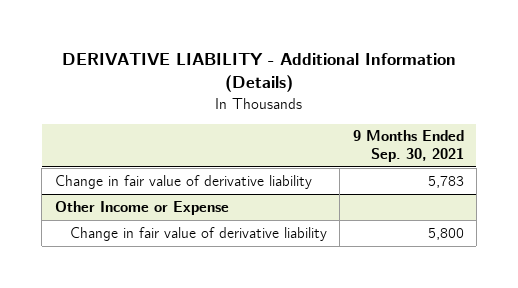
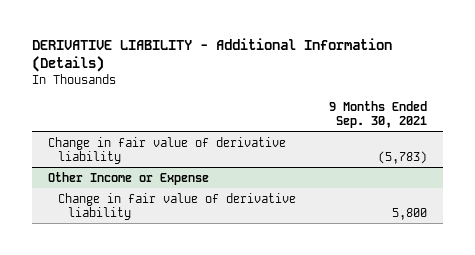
[427,175,464,188] 5,783 -> [377,150,427,164] (5,783)

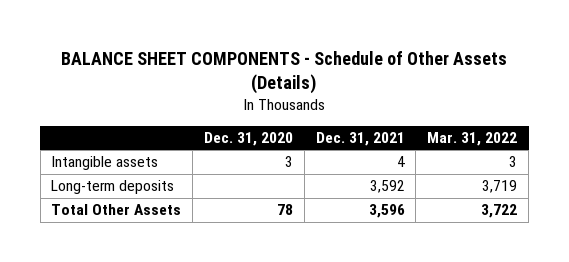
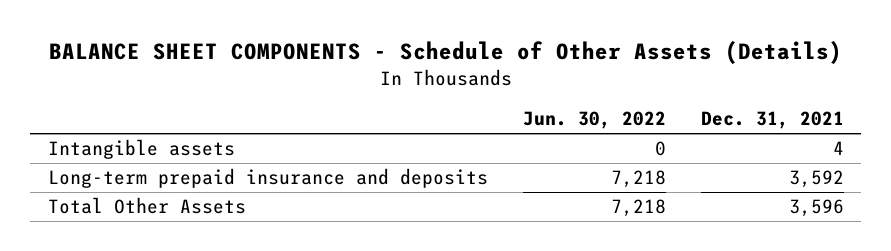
[204,132,294,147] Dec. 31, 2020 -> none
[427,132,518,147] Mar. 31, 2022 -> none
none -> [522,111,666,130] Jun. 30, 2022
[51,180,175,195] Long-term deposits -> [47,168,488,189] Long-term prepaid insurance and deposits

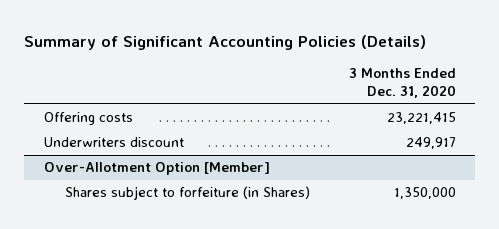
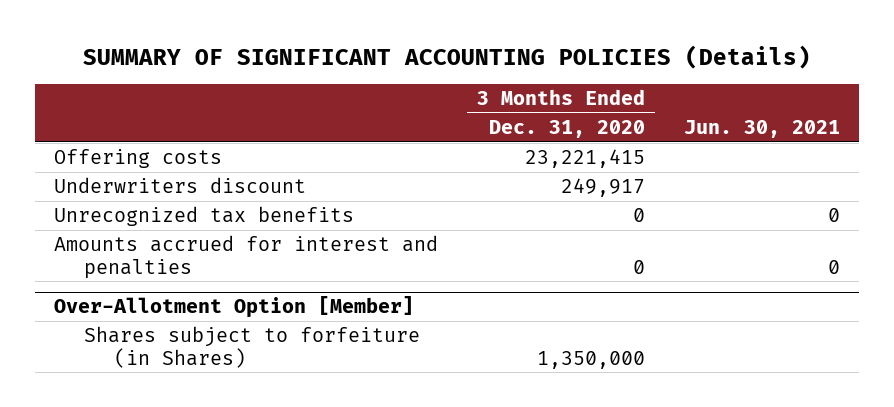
[24,34,427,50] Summary of Significant Accounting Policies (Details) -> [83,44,812,69] SUMMARY OF SIGNIFICANT ACCOUNTING POLICIES (Details)
none -> [683,119,840,138] Jun. 30, 2021
none -> [54,206,355,227] Unrecognized tax benefits
none -> [54,235,439,279] Amounts accrued for interest and penalties

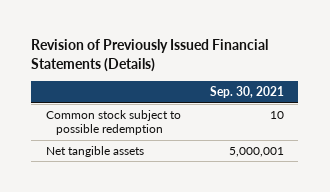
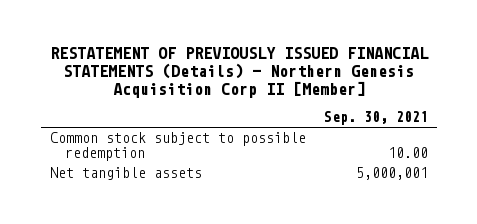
[31,39,269,73] Revision of Previously Issued Financial Statements (Details) -> [49,47,429,99] RESTATEMENT OF PREVIOUSLY ISSUED FINANCIAL STATEMENTS (Details) - Northern Genesis Acquisition Corp II [Member]
[269,111,284,120] 10 -> [387,147,428,159] 10.00

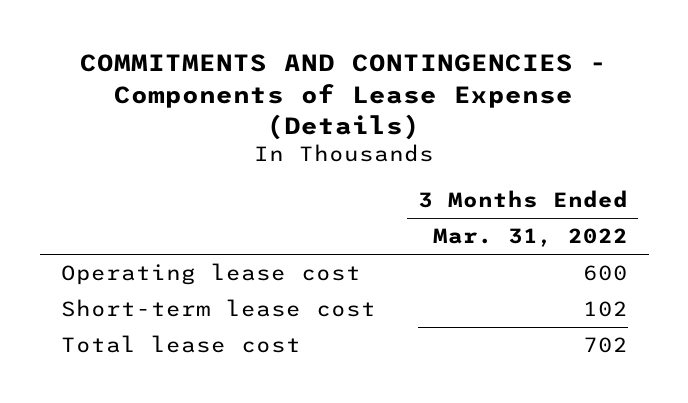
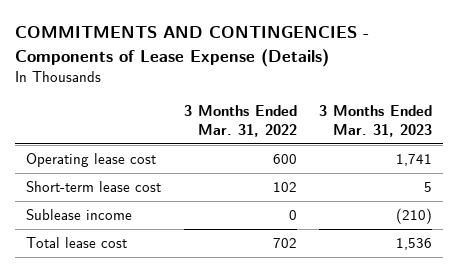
none -> [318,104,432,137] 3 Months Ended Mar. 31, 2023
none -> [26,209,133,221] Sublease income

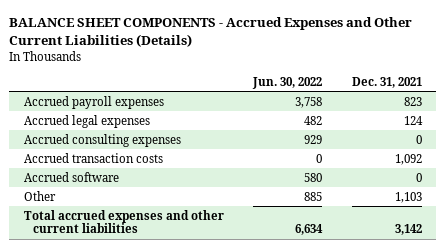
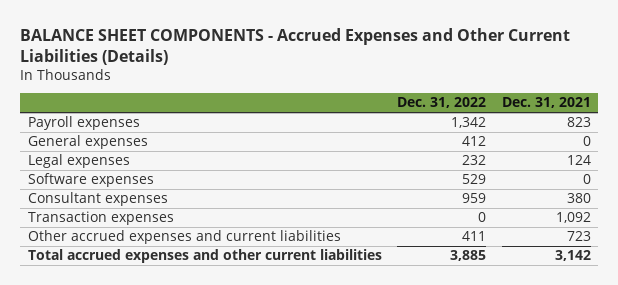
[252,76,323,89] Jun. 30, 2022 -> none
none -> [397,97,487,109] Dec. 31, 2022
[24,171,120,182] Accrued software -> none
[24,190,57,201] Other -> none
[24,95,165,109] Accrued payroll expenses -> [27,116,140,131] Payroll expenses
none -> [27,135,148,150] General expenses
[24,114,151,128] Accrued legal expenses -> [27,154,130,169] Legal expenses
none -> [27,173,154,188] Software expenses
[24,133,182,147] Accrued consulting expenses -> [27,192,168,207] Consultant expenses
[415,134,422,144] 0 -> [566,193,591,204] 380
[24,152,164,163] Accrued transaction costs -> [27,211,174,226] Transaction expenses
none -> [27,230,341,245] Other accrued expenses and current liabilities

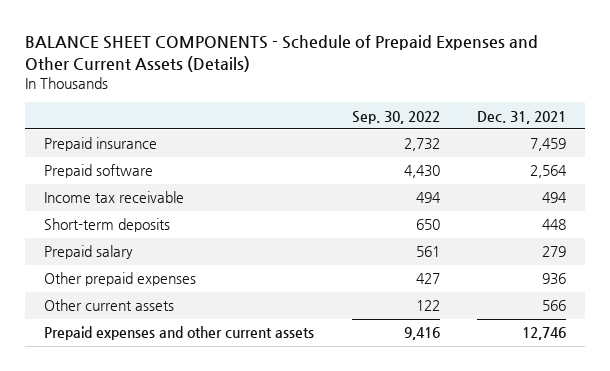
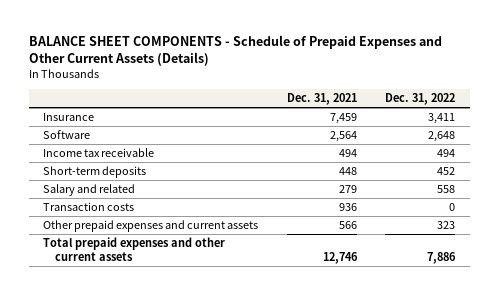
[351,110,440,124] Sep. 30, 2022 -> none
none -> [385,93,456,106] Dec. 31, 2022
[44,137,158,152] Prepaid insurance -> [42,113,94,122] Insurance
[44,164,154,179] Prepaid software -> [42,130,90,140] Software
[44,299,175,312] Other current assets -> none
[44,245,134,260] Prepaid salary -> [42,184,135,197] Salary and related
none -> [42,202,134,212] Transaction costs
[44,272,197,287] Other prepaid expenses -> [42,220,258,233] Other prepaid expenses and current assets
[542,273,567,286] 936 -> [338,221,357,230] 566
[44,326,315,341] Prepaid expenses and other current assets -> [42,237,225,261] Total prepaid expenses and other current assets

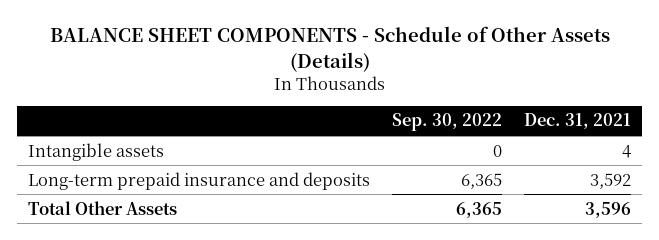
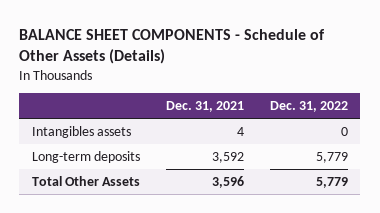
[392,113,503,132] Sep. 30, 2022 -> none
none -> [269,101,348,113] Dec. 31, 2022
[28,142,165,161] Intangible assets -> [31,125,131,138] Intangibles assets
[28,171,371,190] Long-term prepaid insurance and deposits -> [31,150,140,163] Long-term deposits

